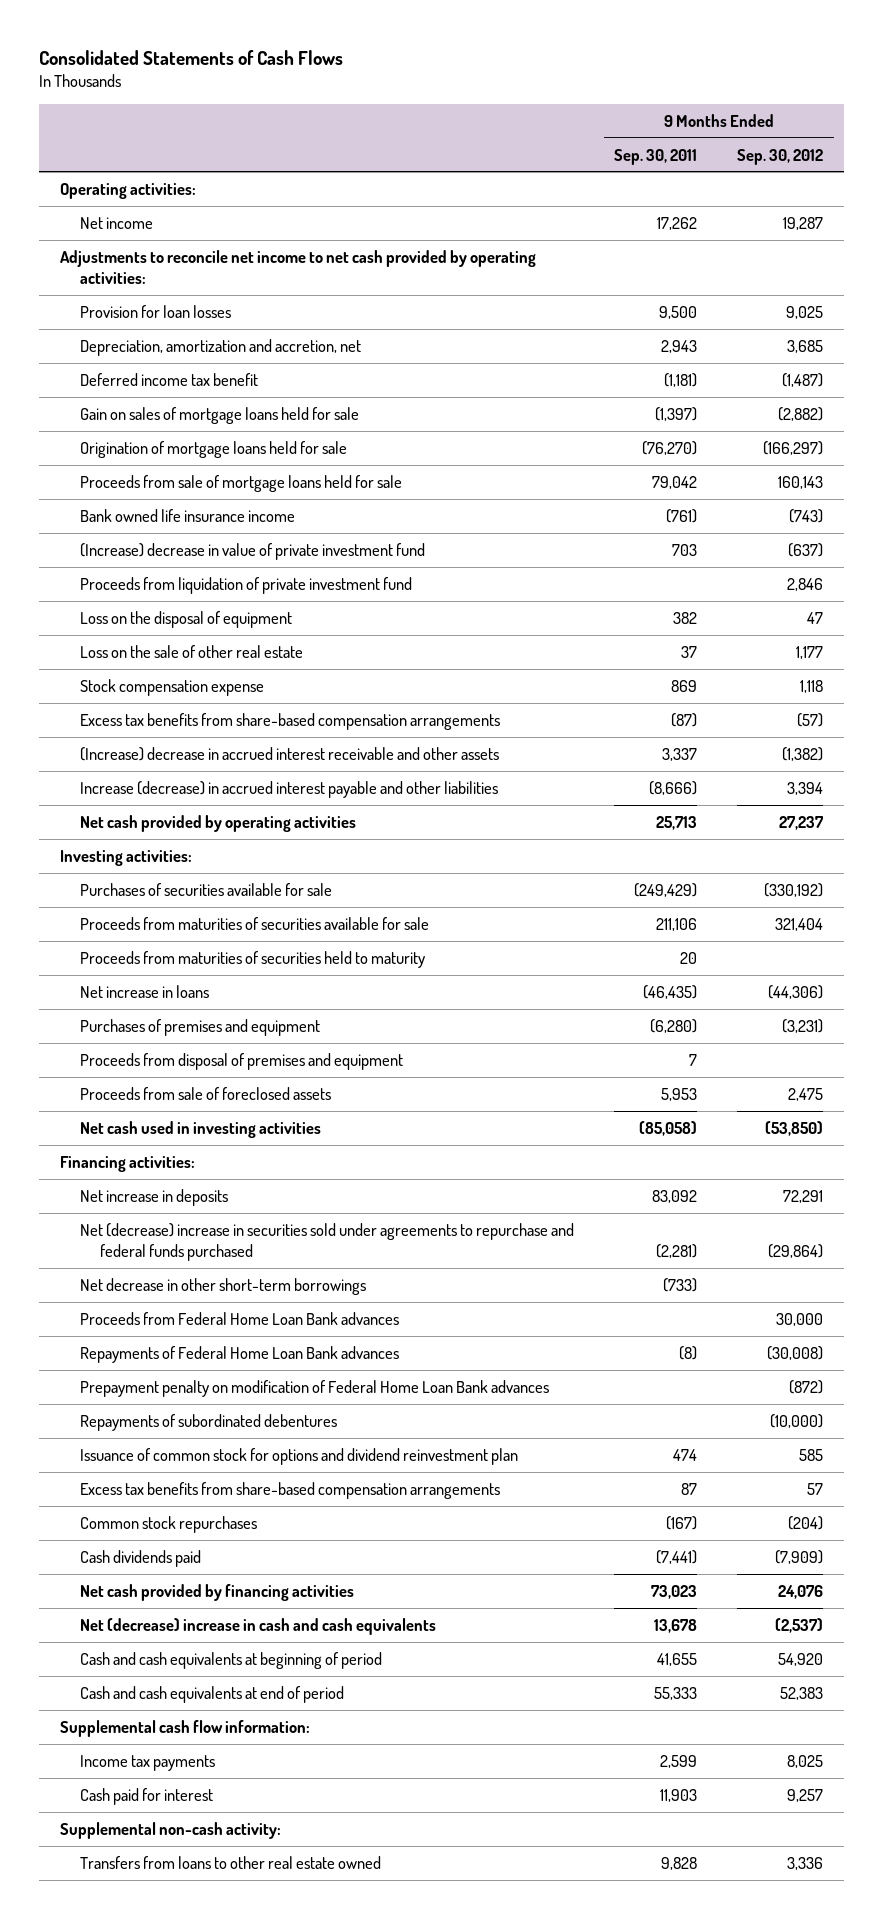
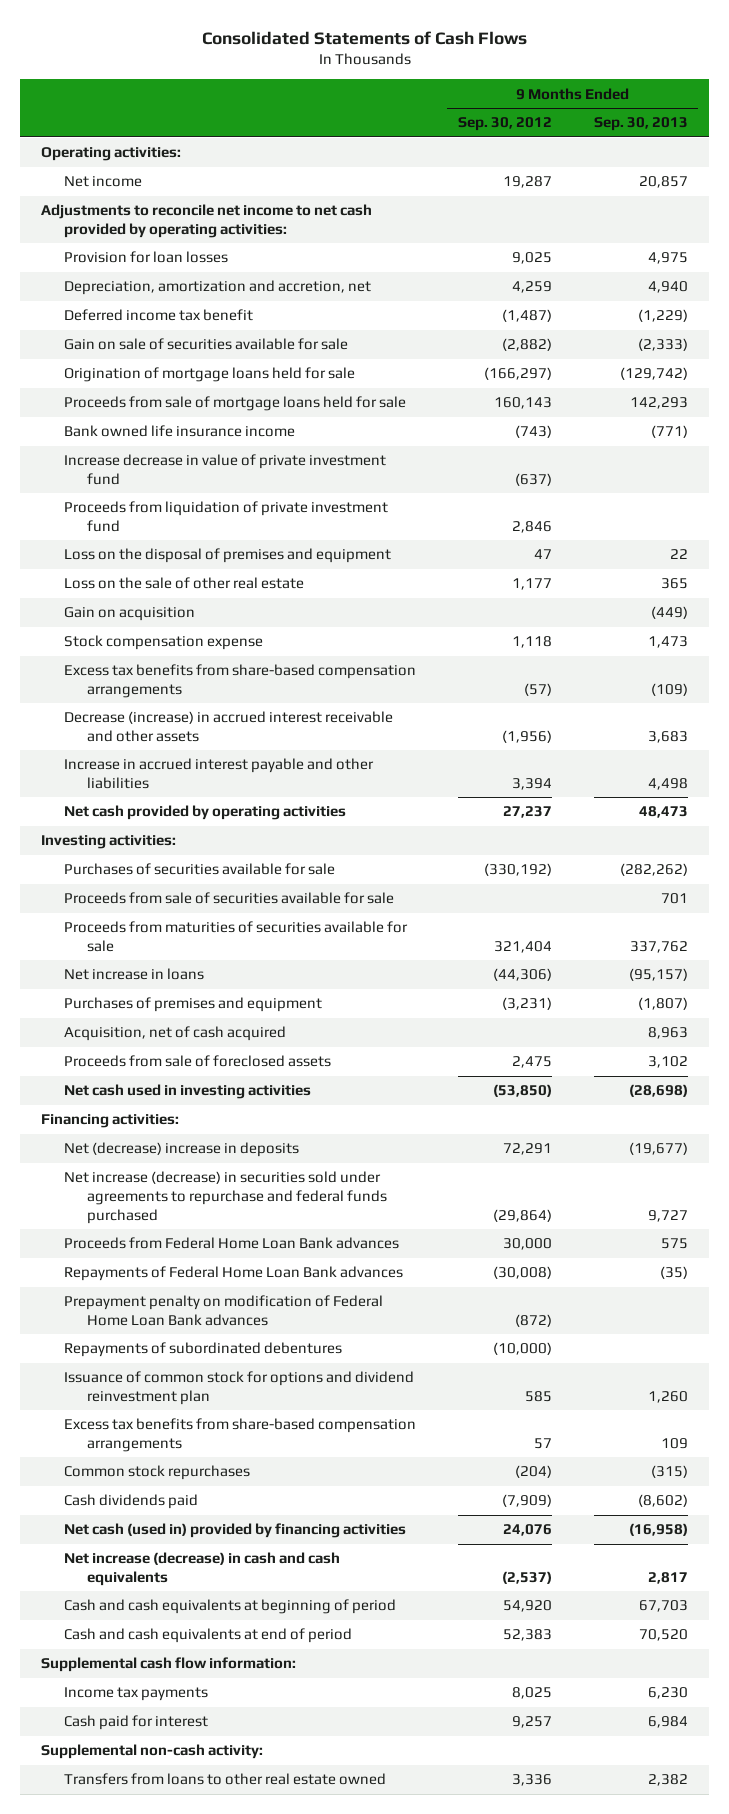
[614,148,698,165] Sep. 30, 2011 -> none
none -> [593,117,688,132] Sep. 30, 2013
[787,339,824,353] 3,685 -> [511,281,552,294] 4,259
[79,406,359,424] Gain on sales of mortgage loans held for sale -> [63,338,348,351] Gain on sale of securities available for sale
[79,542,425,560] (Increase) decrease in value of private investment fund -> [63,454,386,486] Increase decrease in value of private investment fund
[79,610,292,628] Loss on the disposal of equipment -> [63,548,391,564] Loss on the disposal of premises and equipment
none -> [63,607,195,622] Gain on acquisition
[79,746,499,761] (Increase) decrease in accrued interest receivable and other assets -> [63,711,393,743] Decrease (increase) in accrued interest receivable and other assets
[782,746,824,761] (1,382) -> [501,730,552,744] (1,956)
[79,780,498,798] Increase (decrease) in accrued interest payable and other liabilities -> [63,758,374,790] Increase in accrued interest payable and other liabilities
none -> [63,892,394,905] Proceeds from sale of securities available for sale
[79,950,425,968] Proceeds from maturities of securities held to maturity -> none
[79,1052,403,1070] Proceeds from disposal of premises and equipment -> none
none -> [63,1026,286,1042] Acquisition, net of cash acquired
[79,1277,366,1295] Net decrease in other short-term borrowings -> none
[79,1188,228,1206] Net increase in deposits -> [63,1142,299,1158] Net (decrease) increase in deposits
[79,1222,574,1262] Net (decrease) increase in securities sold under agreements to repurchase and federal funds purchased -> [63,1171,387,1224] Net increase (decrease) in securities sold under agreements to repurchase and federal funds purchased
[79,1583,354,1601] Net cash provided by financing activities -> [63,1523,406,1539] Net cash (used in) provided by financing activities
[79,1617,436,1635] Net (decrease) increase in cash and cash equivalents -> [63,1552,340,1587] Net increase (decrease) in cash and cash equivalents

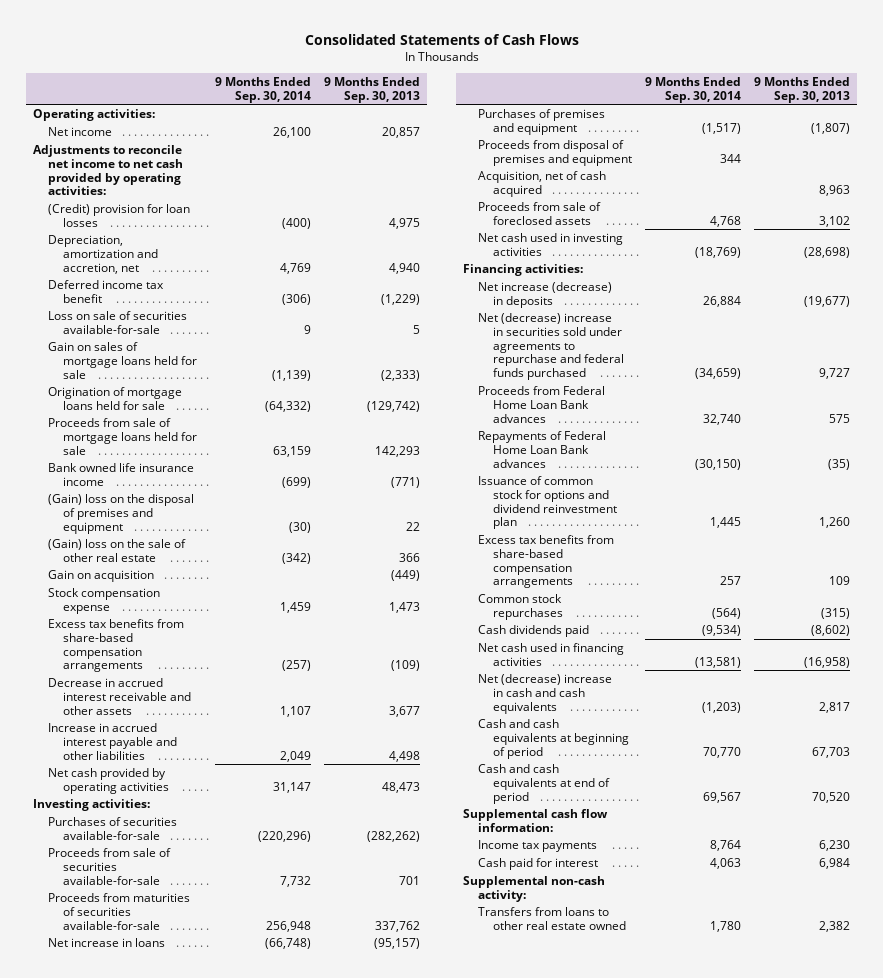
[457,117,552,132] Sep. 30, 2012 -> none
none -> [215,76,312,103] 9 Months Ended Sep. 30, 2014
[63,251,228,264] Provision for loan losses -> [48,204,191,227] (Credit) provision for loan losses
none -> [48,311,188,334] Loss on sale of securities available-for-sale
[63,338,348,351] Gain on sale of securities available for sale -> [48,342,198,379] Gain on sales of mortgage loans held for sale
[63,454,386,486] Increase decrease in value of private investment fund -> none
[63,501,388,533] Proceeds from liquidation of private investment fund -> none
[63,548,391,564] Loss on the disposal of premises and equipment -> [48,494,195,534] (Gain) loss on the disposal of premises and equipment
[63,577,304,590] Loss on the sale of other real estate -> [48,539,187,562] (Gain) loss on the sale of other real estate
[660,578,688,590] 365 -> [399,552,421,562] 366
[63,711,393,743] Decrease (increase) in accrued interest receivable and other assets -> [48,678,192,715] Decrease in accrued interest receivable and other assets
[647,731,688,744] 3,683 -> [389,705,421,717] 3,677
[63,863,335,876] Purchases of securities available for sale -> [48,817,178,840] Purchases of securities available-for-sale
[63,892,394,905] Proceeds from sale of securities available for sale -> [48,848,172,885] Proceeds from sale of securities available-for-sale
[63,921,408,953] Proceeds from maturities of securities available for sale -> [48,893,191,930] Proceeds from maturities of securities available-for-sale
none -> [478,140,633,166] Proceeds from disposal of premises and equipment
[63,1142,299,1158] Net (decrease) increase in deposits -> [478,282,613,308] Net increase (decrease) in deposits
[63,1171,387,1224] Net increase (decrease) in securities sold under agreements to repurchase and federal funds purchased -> [478,313,625,381] Net (decrease) increase in securities sold under agreements to repurchase and federal funds purchased
[63,1295,383,1327] Prepayment penalty on modification of Federal Home Loan Bank advances -> none
[63,1342,342,1358] Repayments of subordinated debentures -> none
[63,1523,406,1539] Net cash (used in) provided by financing activities -> [478,643,625,666] Net cash used in financing activities
[63,1552,340,1587] Net increase (decrease) in cash and cash equivalents -> [478,674,613,714] Net (decrease) increase in cash and cash equivalents

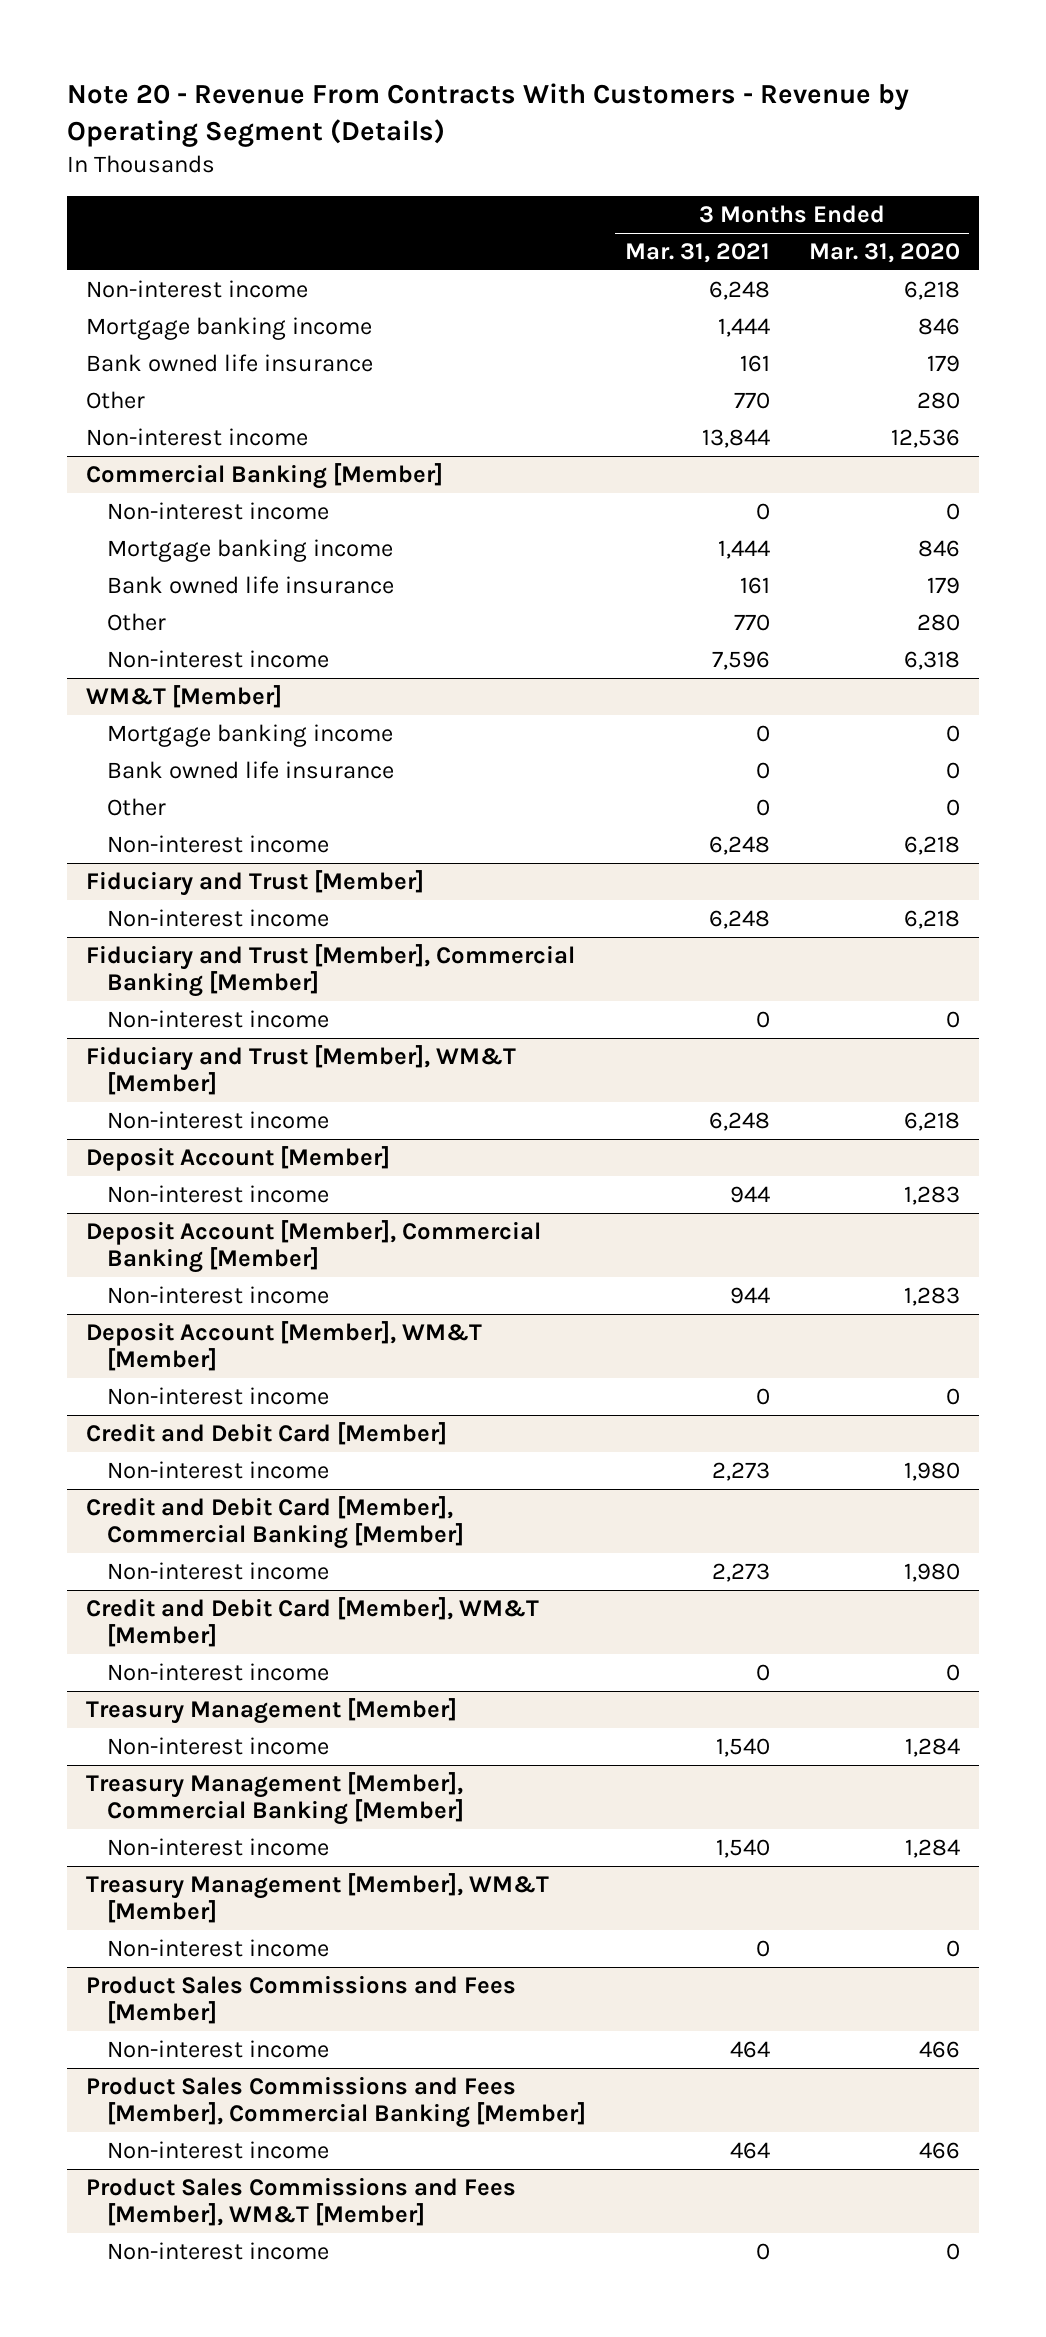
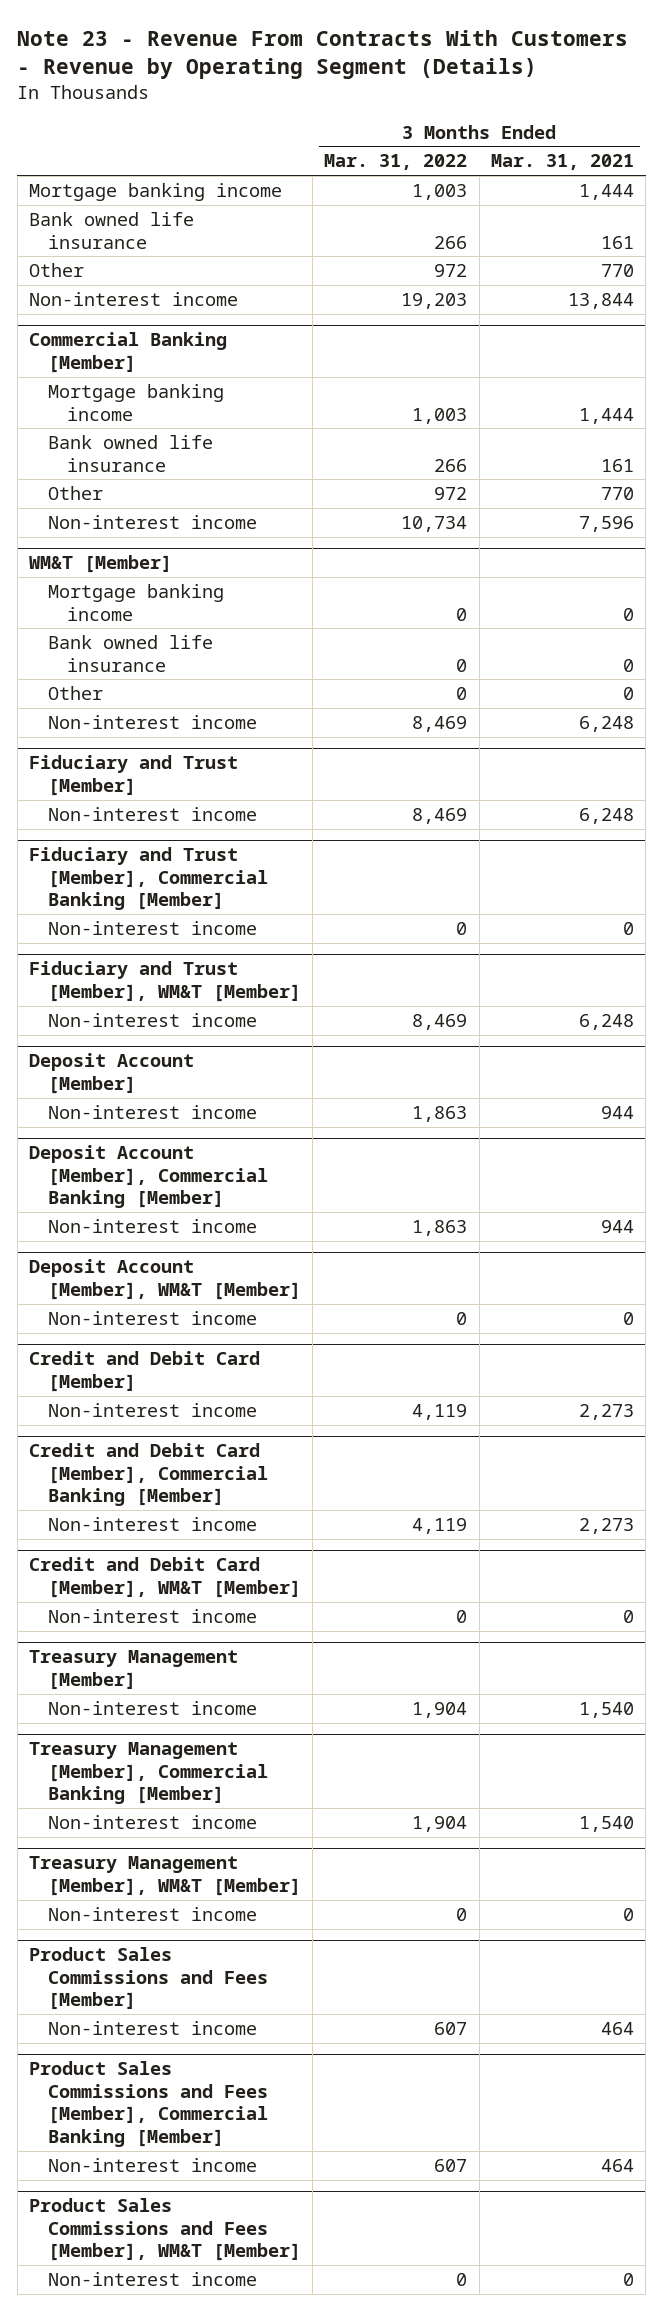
[66,83,909,148] Note 20 - Revenue From Contracts With Customers - Revenue by Operating Segment (Details) -> [17,29,629,80] Note 23 - Revenue From Contracts With Customers - Revenue by Operating Segment (Details)
[808,242,960,263] Mar. 31, 2020 -> none
none -> [324,154,468,171] Mar. 31, 2022
[85,279,308,298] Non-interest income -> none
[107,501,330,520] Non-interest income -> none

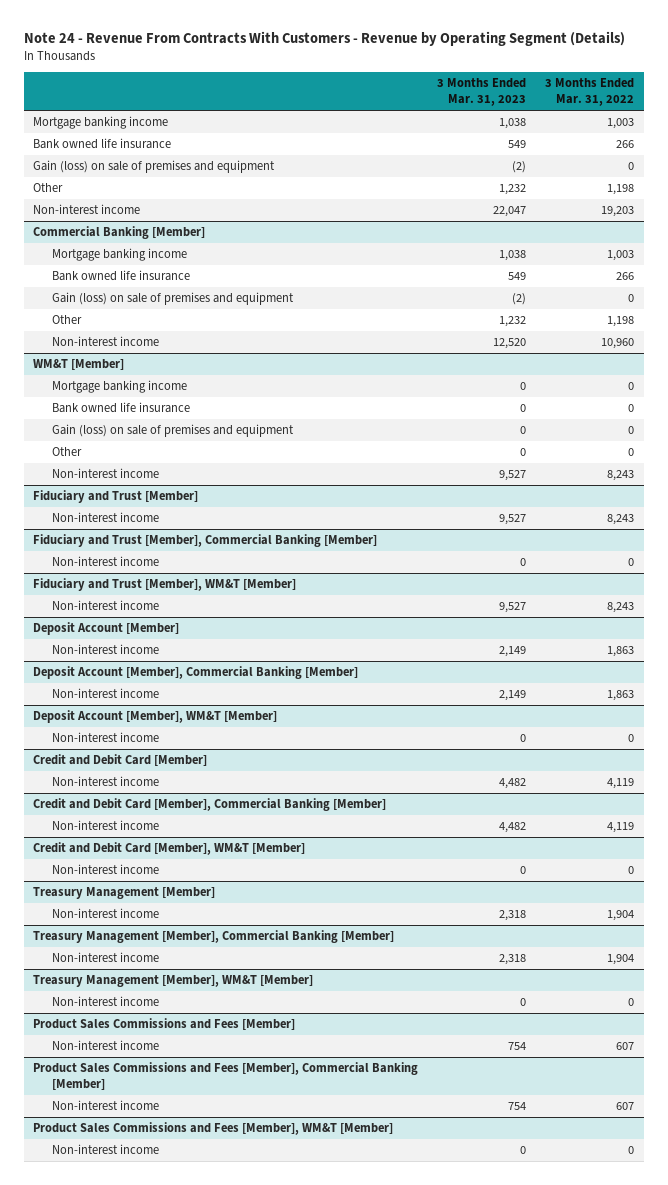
[17,29,629,80] Note 23 - Revenue From Contracts With Customers - Revenue by Operating Segment (Details) -> [23,31,625,47] Note 24 - Revenue From Contracts With Customers - Revenue by Operating Segment (Details)
[490,154,634,171] Mar. 31, 2021 -> none
none -> [437,78,527,107] 3 Months Ended Mar. 31, 2023
none -> [33,159,276,173] Gain (loss) on sale of premises and equipment
[434,263,468,277] 972 -> [607,183,635,195] 1,198
none -> [52,291,295,305] Gain (loss) on sale of premises and equipment
[434,486,468,500] 972 -> [607,315,635,327] 1,198
[401,515,468,532] 10,734 -> [601,337,635,349] 10,960
none -> [52,423,295,437] Gain (loss) on sale of premises and equipment
[412,715,468,732] 8,469 -> [607,469,635,481] 8,243
[412,807,468,824] 8,469 -> [607,513,635,525] 8,243
[412,1013,468,1030] 8,469 -> [607,601,635,613] 8,243

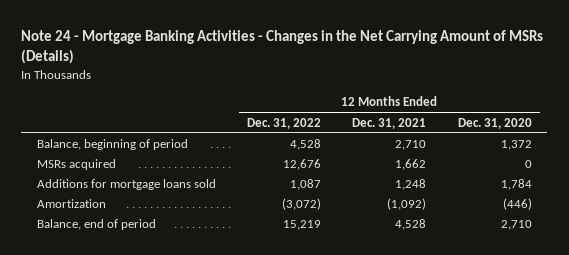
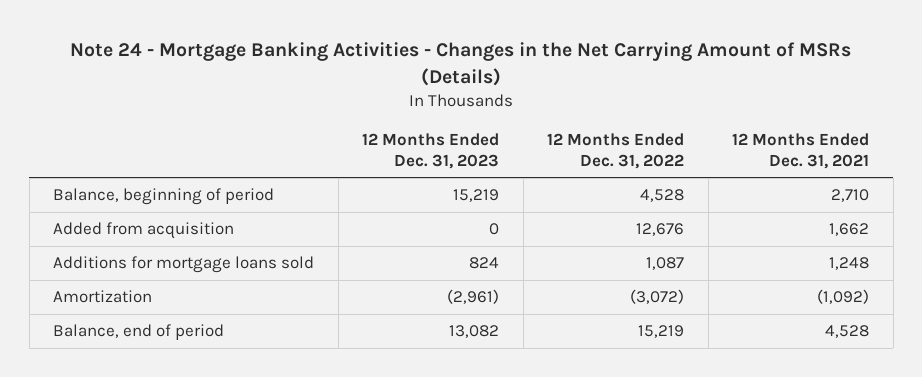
[457,117,532,129] Dec. 31, 2020 -> none
none -> [362,133,500,169] 12 Months Ended Dec. 31, 2023
[36,159,116,171] MSRs acquired -> [53,222,235,240] Added from acquisition

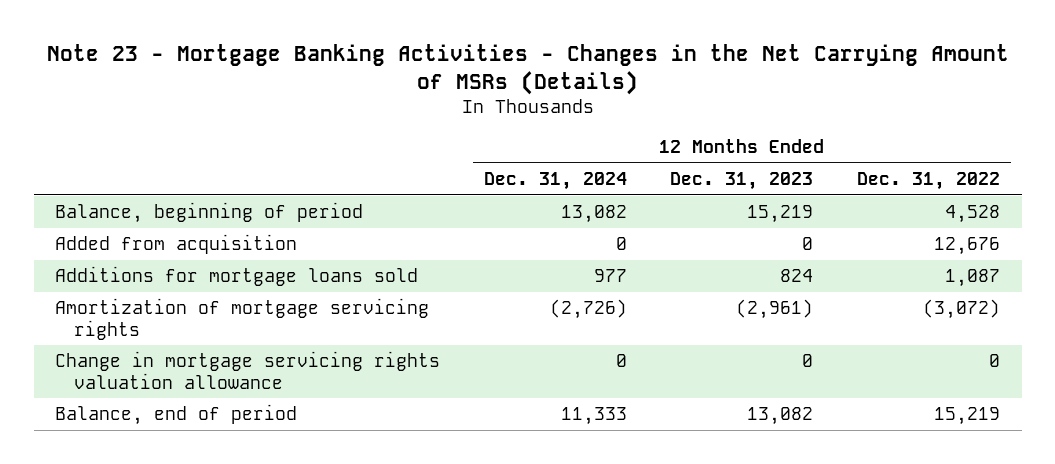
[70,41,852,86] Note 24 - Mortgage Banking Activities - Changes in the Net Carrying Amount of MSRs (Details) -> [46,44,1009,95] Note 23 - Mortgage Banking Activities - Changes in the Net Carrying Amount of MSRs (Details)
[732,133,870,169] 12 Months Ended Dec. 31, 2021 -> none
none -> [483,171,627,190] Dec. 31, 2024
[53,290,153,304] Amortization -> [55,298,430,340] Amortization of mortgage servicing rights
none -> [55,351,441,389] Change in mortgage servicing rights valuation allowance

